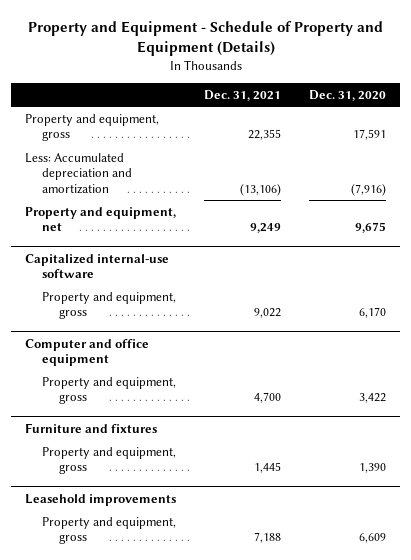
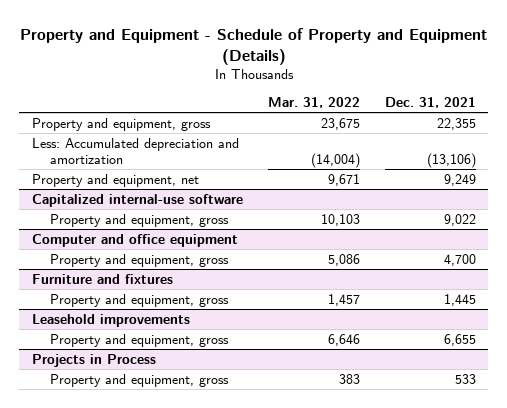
[308,89,386,101] Dec. 31, 2020 -> none
none -> [267,96,360,108] Mar. 31, 2022
[254,532,282,544] 7,188 -> [443,333,476,346] 6,655
none -> [31,353,156,367] Projects in Process
none -> [50,373,230,387] Property and equipment, gross

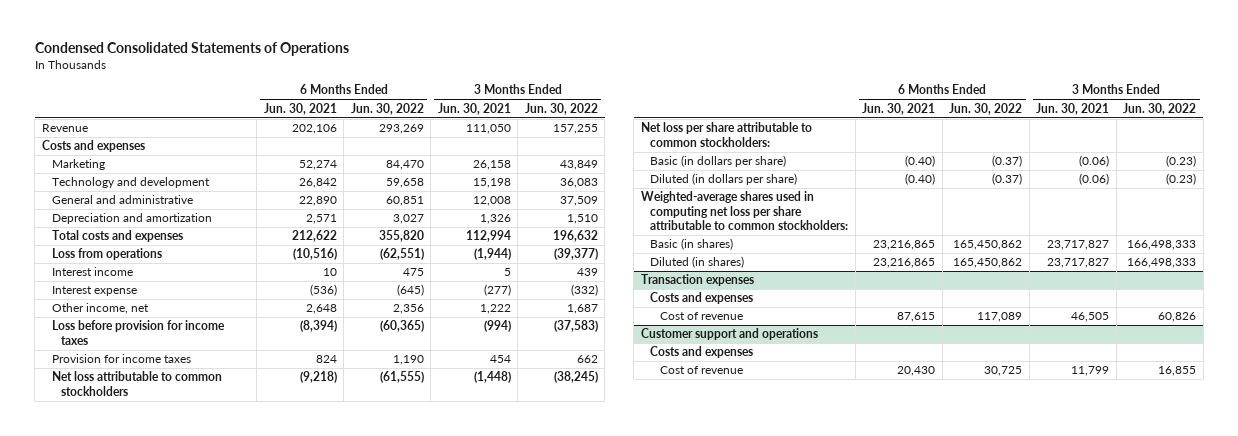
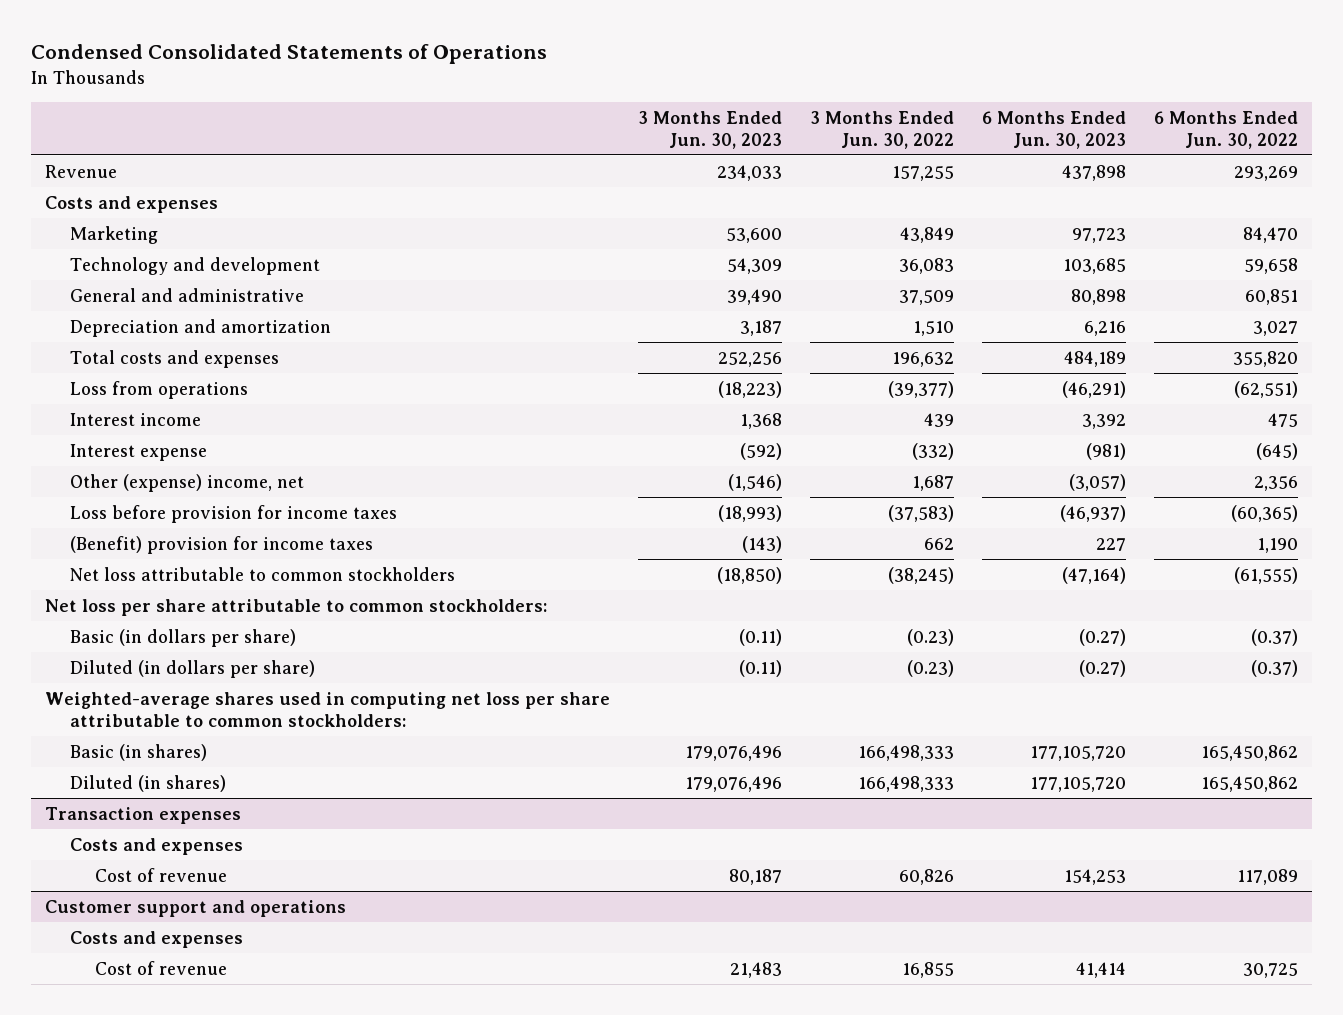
[263,102,337,115] Jun. 30, 2021 -> none
[437,102,511,115] Jun. 30, 2021 -> none
none -> [638,110,783,149] 3 Months Ended Jun. 30, 2023
none -> [982,110,1127,149] 6 Months Ended Jun. 30, 2023
[51,303,149,315] Other income, net -> [70,473,305,492] Other (expense) income, net
[51,354,191,364] Provision for income taxes -> [70,535,374,554] (Benefit) provision for income taxes

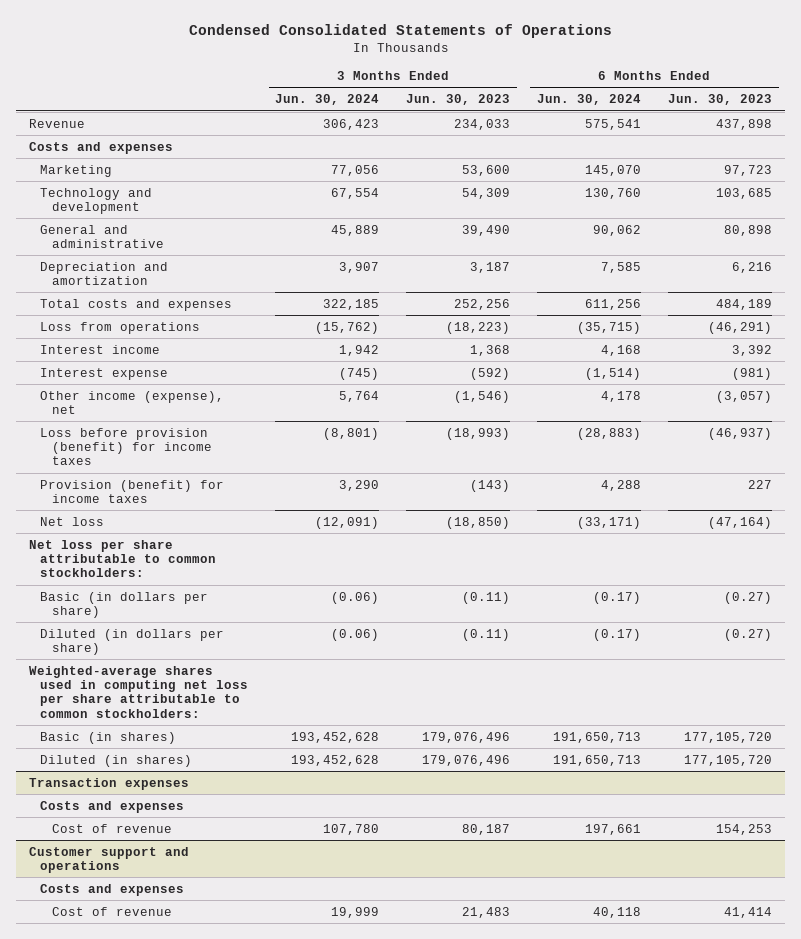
[810,110,955,149] 3 Months Ended Jun. 30, 2022 -> none
[1154,110,1299,149] 6 Months Ended Jun. 30, 2022 -> none
none -> [275,94,380,106] Jun. 30, 2024
none -> [536,94,641,106] Jun. 30, 2024
[70,473,305,492] Other (expense) income, net -> [40,390,225,415] Other income (expense), net
[70,504,398,523] Loss before provision for income taxes -> [40,427,212,466] Loss before provision (benefit) for income taxes
[70,535,374,554] (Benefit) provision for income taxes -> [40,479,225,504] Provision (benefit) for income taxes
[70,566,456,581] Net loss attributable to common stockholders -> [40,516,105,526] Net loss

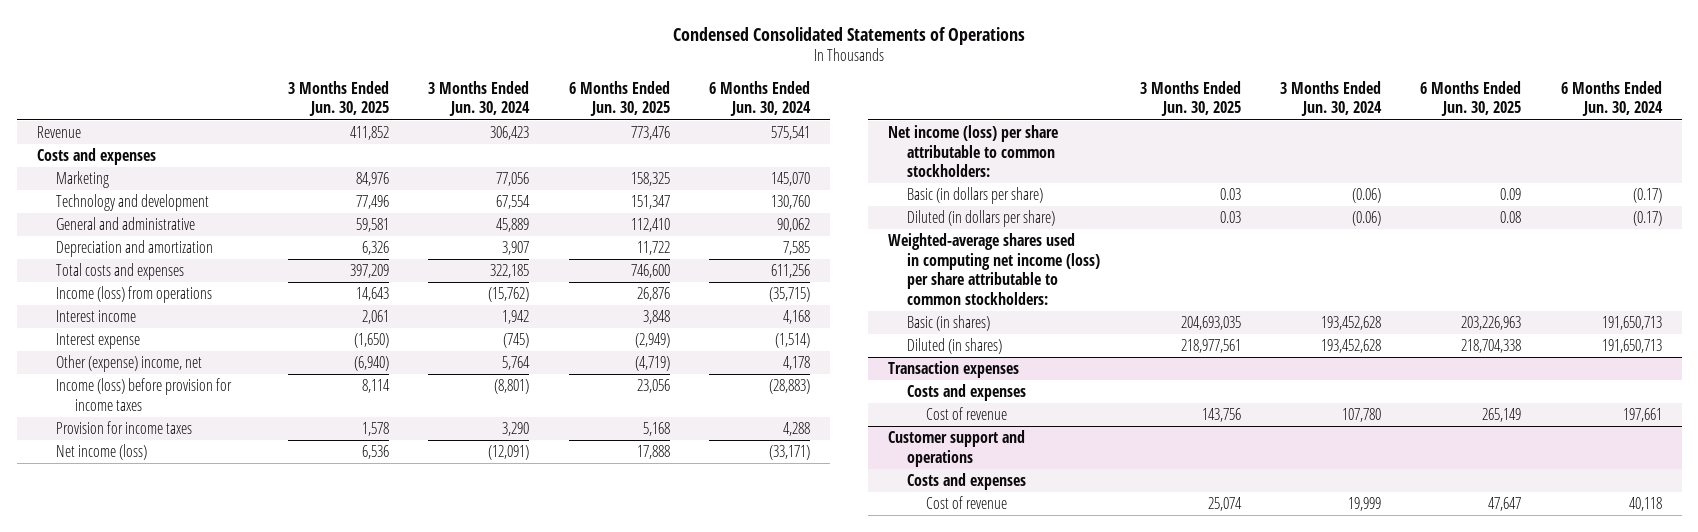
[406,94,511,106] Jun. 30, 2023 -> none
[667,94,772,106] Jun. 30, 2023 -> none
none -> [287,80,389,117] 3 Months Ended Jun. 30, 2025
none -> [568,80,670,117] 6 Months Ended Jun. 30, 2025
[40,321,201,334] Loss from operations -> [55,286,212,304] Income (loss) from operations
[40,390,225,415] Other income (expense), net -> [55,355,202,373] Other (expense) income, net
[40,427,212,466] Loss before provision (benefit) for income taxes -> [55,378,232,411] Income (loss) before provision for income taxes
[40,479,225,504] Provision (benefit) for income taxes -> [55,421,192,435] Provision for income taxes
[40,516,105,526] Net loss -> [55,444,147,461] Net income (loss)
[29,539,217,578] Net loss per share attributable to common stockholders: -> [888,125,1059,178] Net income (loss) per share attributable to common stockholders:
[29,665,249,718] Weighted-average shares used in computing net loss per share attributable to common stockholders: -> [888,233,1101,305] Weighted-average shares used in computing net income (loss) per share attributable to common stockholders:

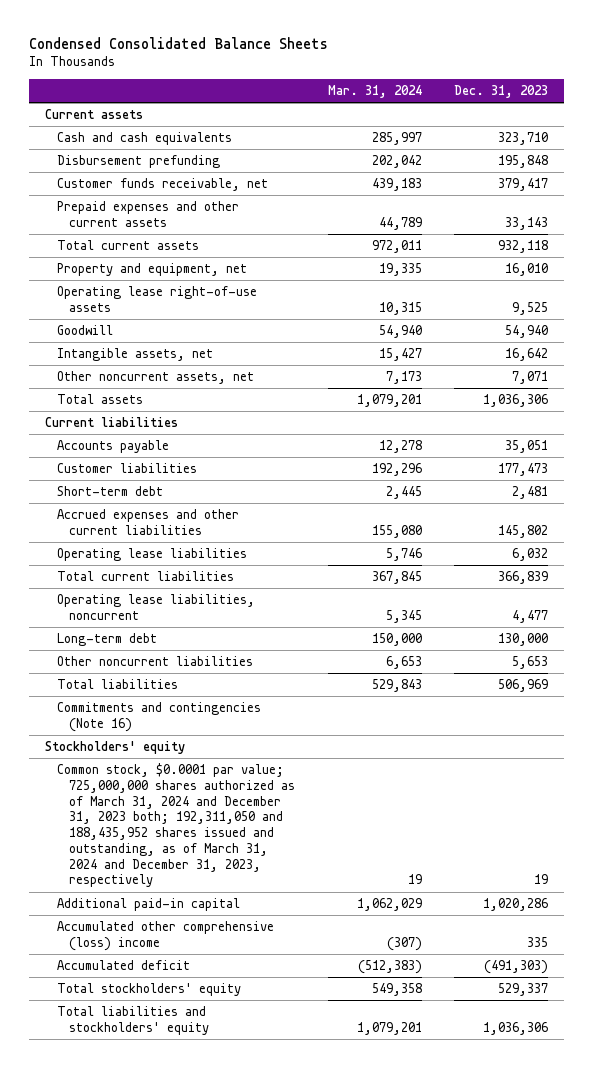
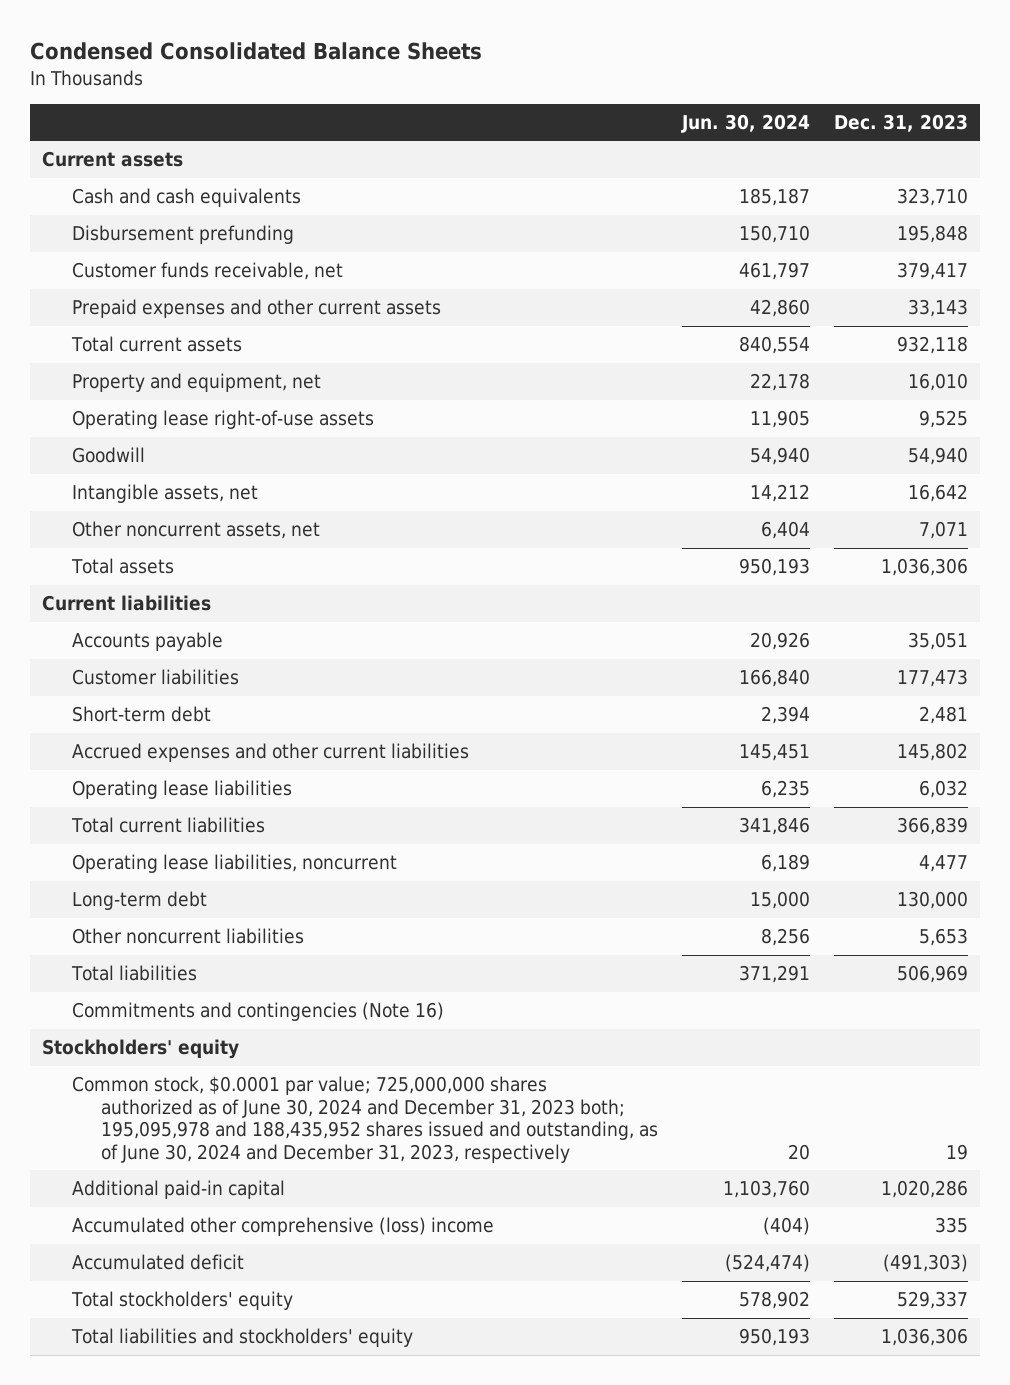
[327,85,422,99] Mar. 31, 2024 -> none
none -> [681,113,811,133] Jun. 30, 2024
[57,763,296,888] Common stock, $0.0001 par value; 725,000,000 shares authorized as of March 31, 2024 and December 31, 2023 both; 192,311,050 and 188,435,952 shares issued and outstanding, as of March 31, 2024 and December 31, 2023, respectively -> [71,1076,659,1163] Common stock, $0.0001 par value; 725,000,000 shares authorized as of June 30, 2024 and December 31, 2023 both; 195,095,978 and 188,435,952 shares issued and outstanding, as of June 30, 2024 and December 31, 2023, respectively

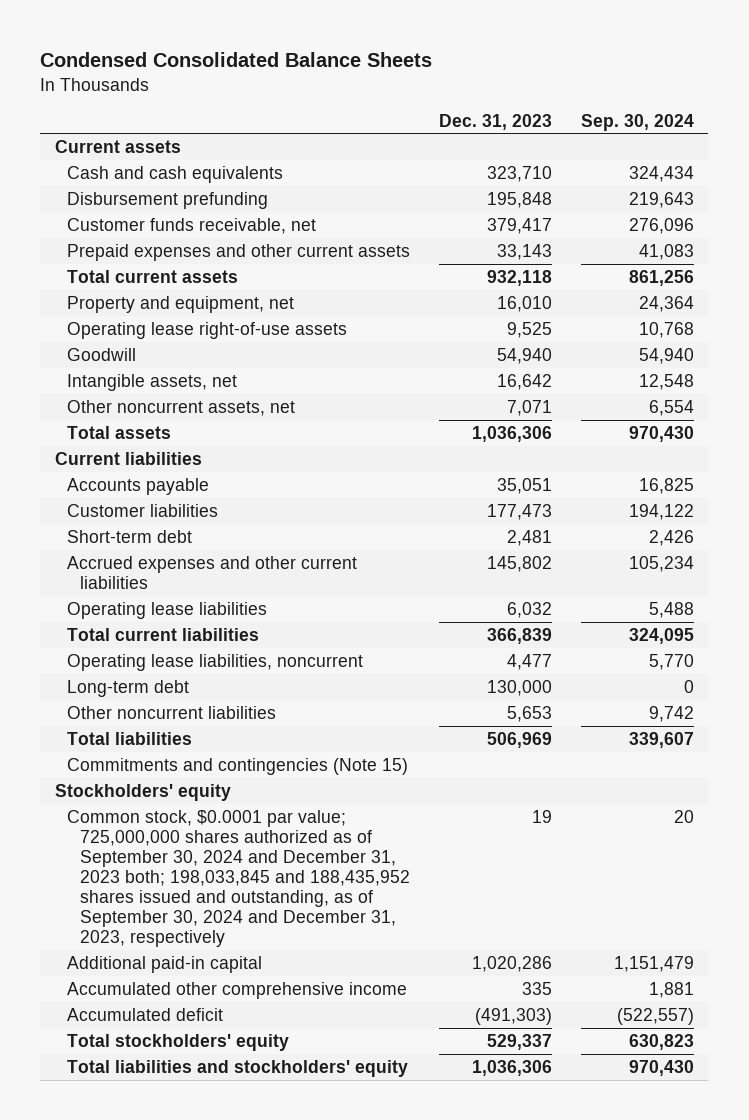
[681,113,811,133] Jun. 30, 2024 -> none
none -> [580,113,694,131] Sep. 30, 2024
[71,1002,444,1022] Commitments and contingencies (Note 16) -> [67,757,409,775] Commitments and contingencies (Note 15)
[71,1076,659,1163] Common stock, $0.0001 par value; 725,000,000 shares authorized as of June 30, 2024 and December 31, 2023 both; 195,095,978 and 188,435,952 shares issued and outstanding, as of June 30, 2024 and December 31, 2023, respectively -> [67,809,410,948] Common stock, $0.0001 par value; 725,000,000 shares authorized as of September 30, 2024 and December 31, 2023 both; 198,033,845 and 188,435,952 shares issued and outstanding, as of September 30, 2024 and December 31, 2023, respectively
[71,1217,494,1237] Accumulated other comprehensive (loss) income -> [67,981,408,999] Accumulated other comprehensive income

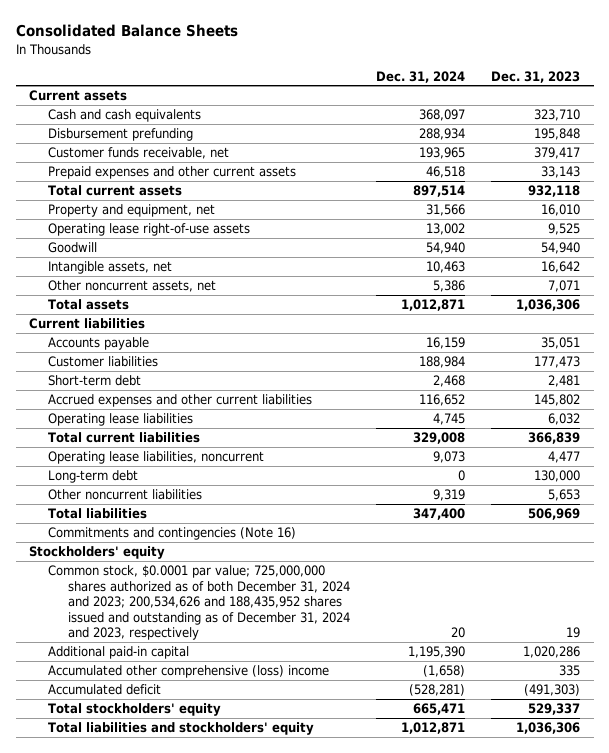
[40,52,433,68] Condensed Consolidated Balance Sheets -> [15,24,238,38] Consolidated Balance Sheets
[580,113,694,131] Sep. 30, 2024 -> none
none -> [375,70,465,83] Dec. 31, 2024
[67,757,409,775] Commitments and contingencies (Note 15) -> [48,527,297,541] Commitments and contingencies (Note 16)
[67,809,410,948] Common stock, $0.0001 par value; 725,000,000 shares authorized as of September 30, 2024 and December 31, 2023 both; 198,033,845 and 188,435,952 shares issued and outstanding, as of September 30, 2024 and December 31, 2023, respectively -> [48,565,350,641] Common stock, $0.0001 par value; 725,000,000 shares authorized as of both December 31, 2024 and 2023; 200,534,626 and 188,435,952 shares issued and outstanding as of December 31, 2024 and 2023, respectively
[67,981,408,999] Accumulated other comprehensive income -> [48,665,330,679] Accumulated other comprehensive (loss) income

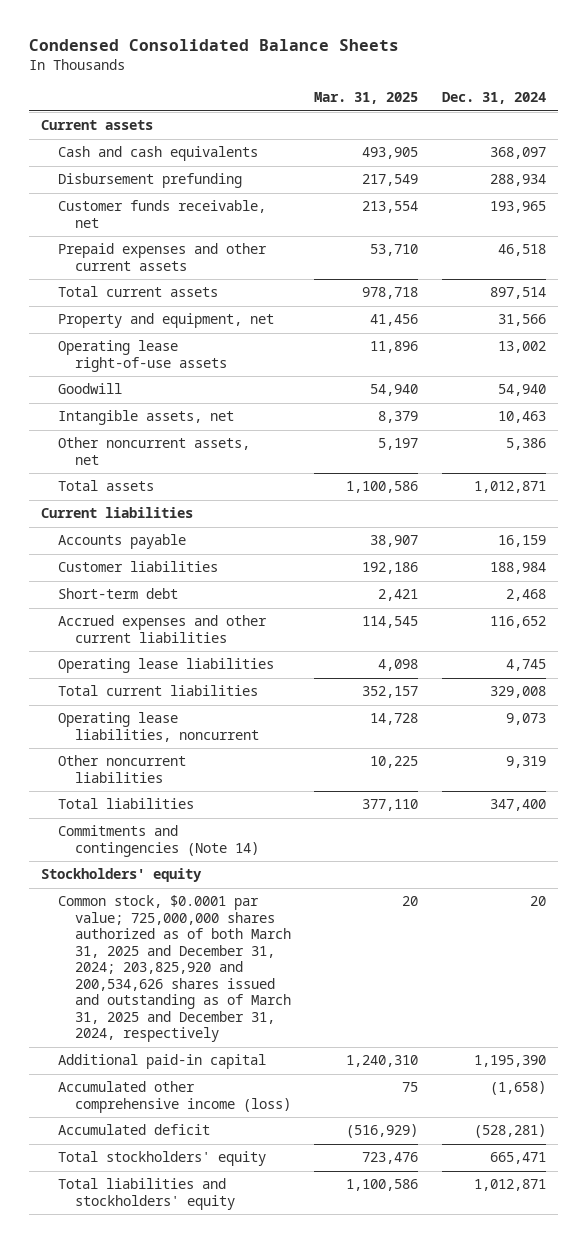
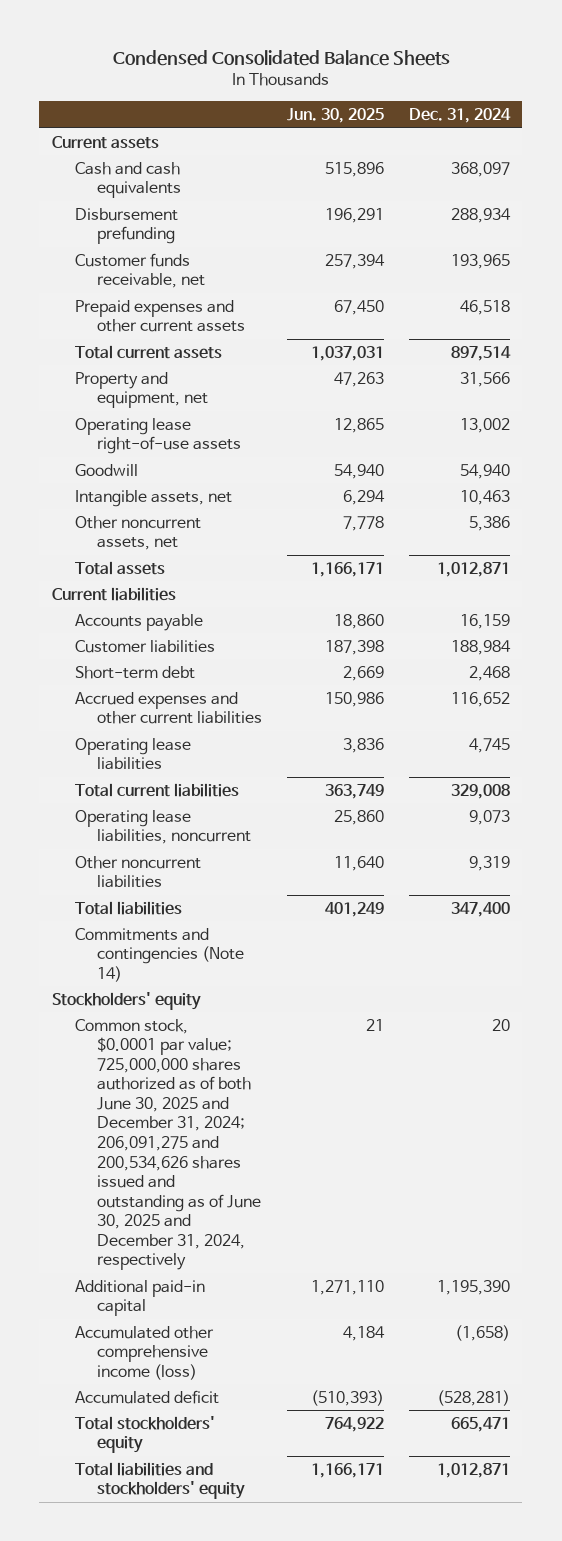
[314,92,419,105] Mar. 31, 2025 -> none
none -> [287,108,385,124] Jun. 30, 2025
[57,895,291,1043] Common stock, $0.0001 par value; 725,000,000 shares authorized as of both March 31, 2025 and December 31, 2024; 203,825,920 and 200,534,626 shares issued and outstanding as of March 31, 2025 and December 31, 2024, respectively -> [74,1018,262,1271] Common stock, $0.0001 par value; 725,000,000 shares authorized as of both June 30, 2025 and December 31, 2024; 206,091,275 and 200,534,626 shares issued and outstanding as of June 30, 2025 and December 31, 2024, respectively

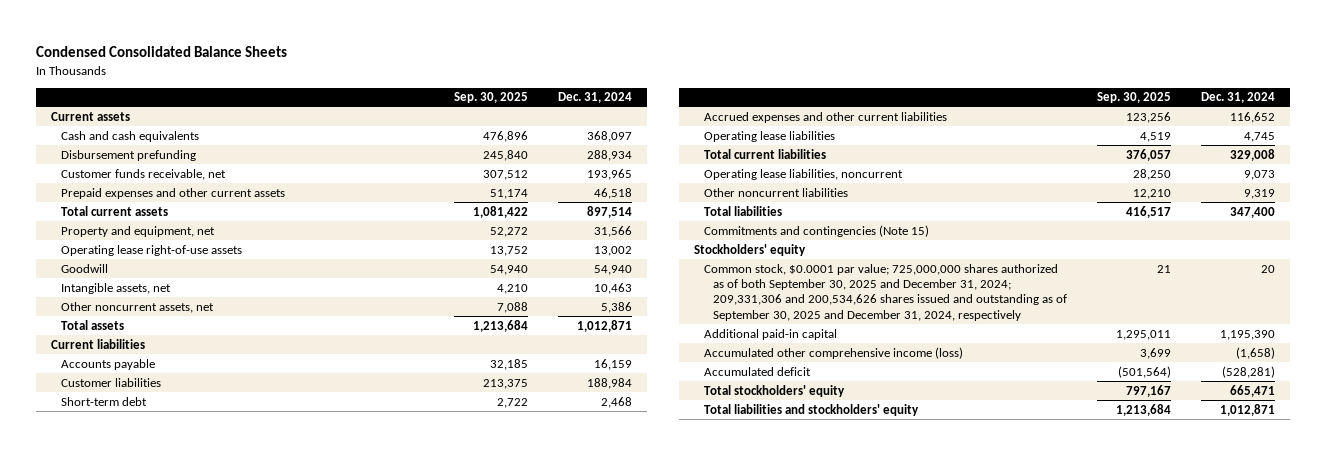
[287,108,385,124] Jun. 30, 2025 -> none
none -> [453,92,528,104] Sep. 30, 2025
[74,927,245,982] Commitments and contingencies (Note 14) -> [703,224,929,237] Commitments and contingencies (Note 15)
[74,1018,262,1271] Common stock, $0.0001 par value; 725,000,000 shares authorized as of both June 30, 2025 and December 31, 2024; 206,091,275 and 200,534,626 shares issued and outstanding as of June 30, 2025 and December 31, 2024, respectively -> [703,263,1067,321] Common stock, $0.0001 par value; 725,000,000 shares authorized as of both September 30, 2025 and December 31, 2024; 209,331,306 and 200,534,626 shares issued and outstanding as of September 30, 2025 and December 31, 2024, respectively

